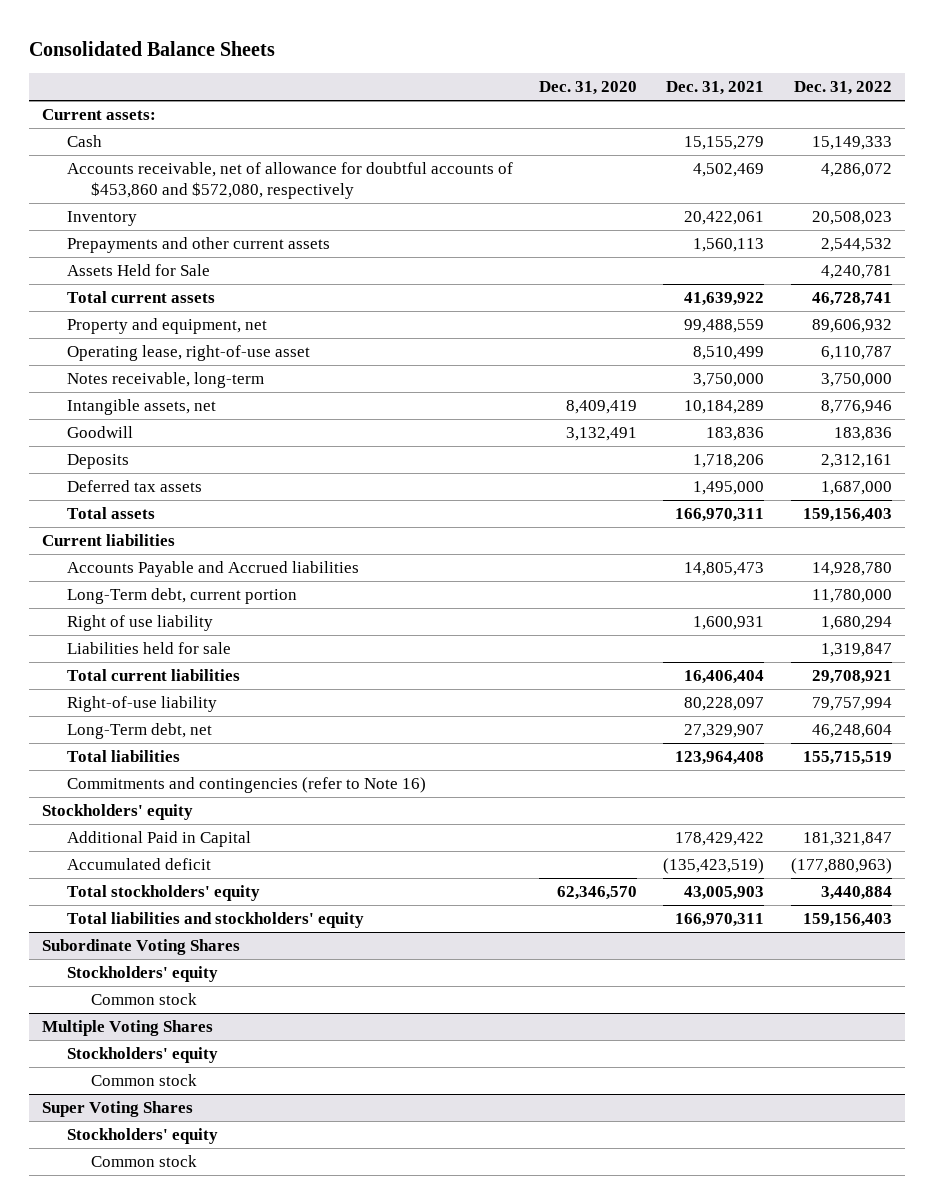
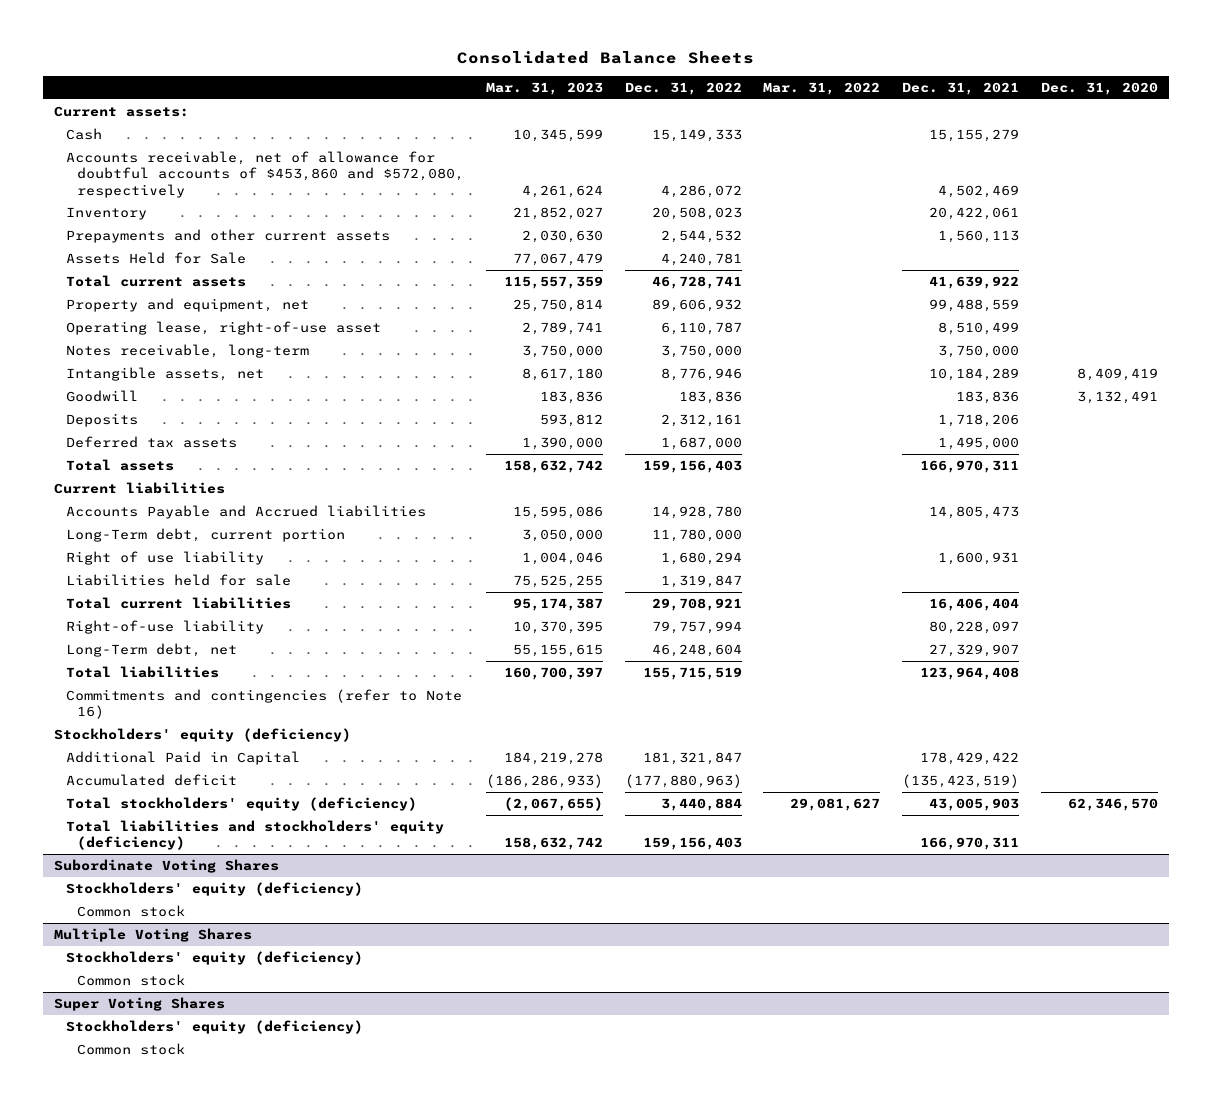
none -> [486,82,604,96] Mar. 31, 2023
none -> [763,82,881,96] Mar. 31, 2022
[42,804,194,821] Stockholders' equity -> [53,727,351,742] Stockholders' equity (deficiency)
[66,885,260,902] Total stockholders' equity -> [65,796,417,811] Total stockholders' equity (deficiency)
[66,912,364,929] Total liabilities and stockholders' equity -> [65,819,444,851] Total liabilities and stockholders' equity (deficiency)
[66,966,218,983] Stockholders' equity -> [65,881,363,896] Stockholders' equity (deficiency)
[66,1047,218,1064] Stockholders' equity -> [65,950,363,965] Stockholders' equity (deficiency)
[66,1128,218,1145] Stockholders' equity -> [65,1019,363,1034] Stockholders' equity (deficiency)

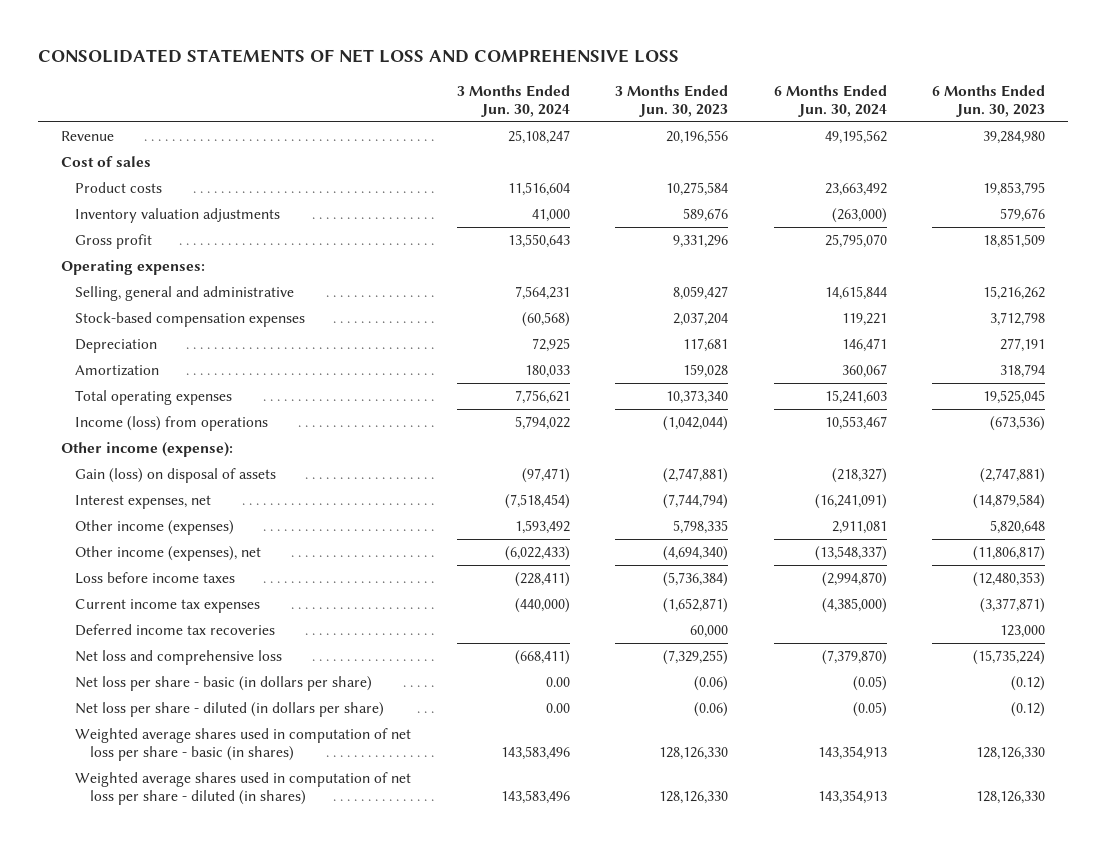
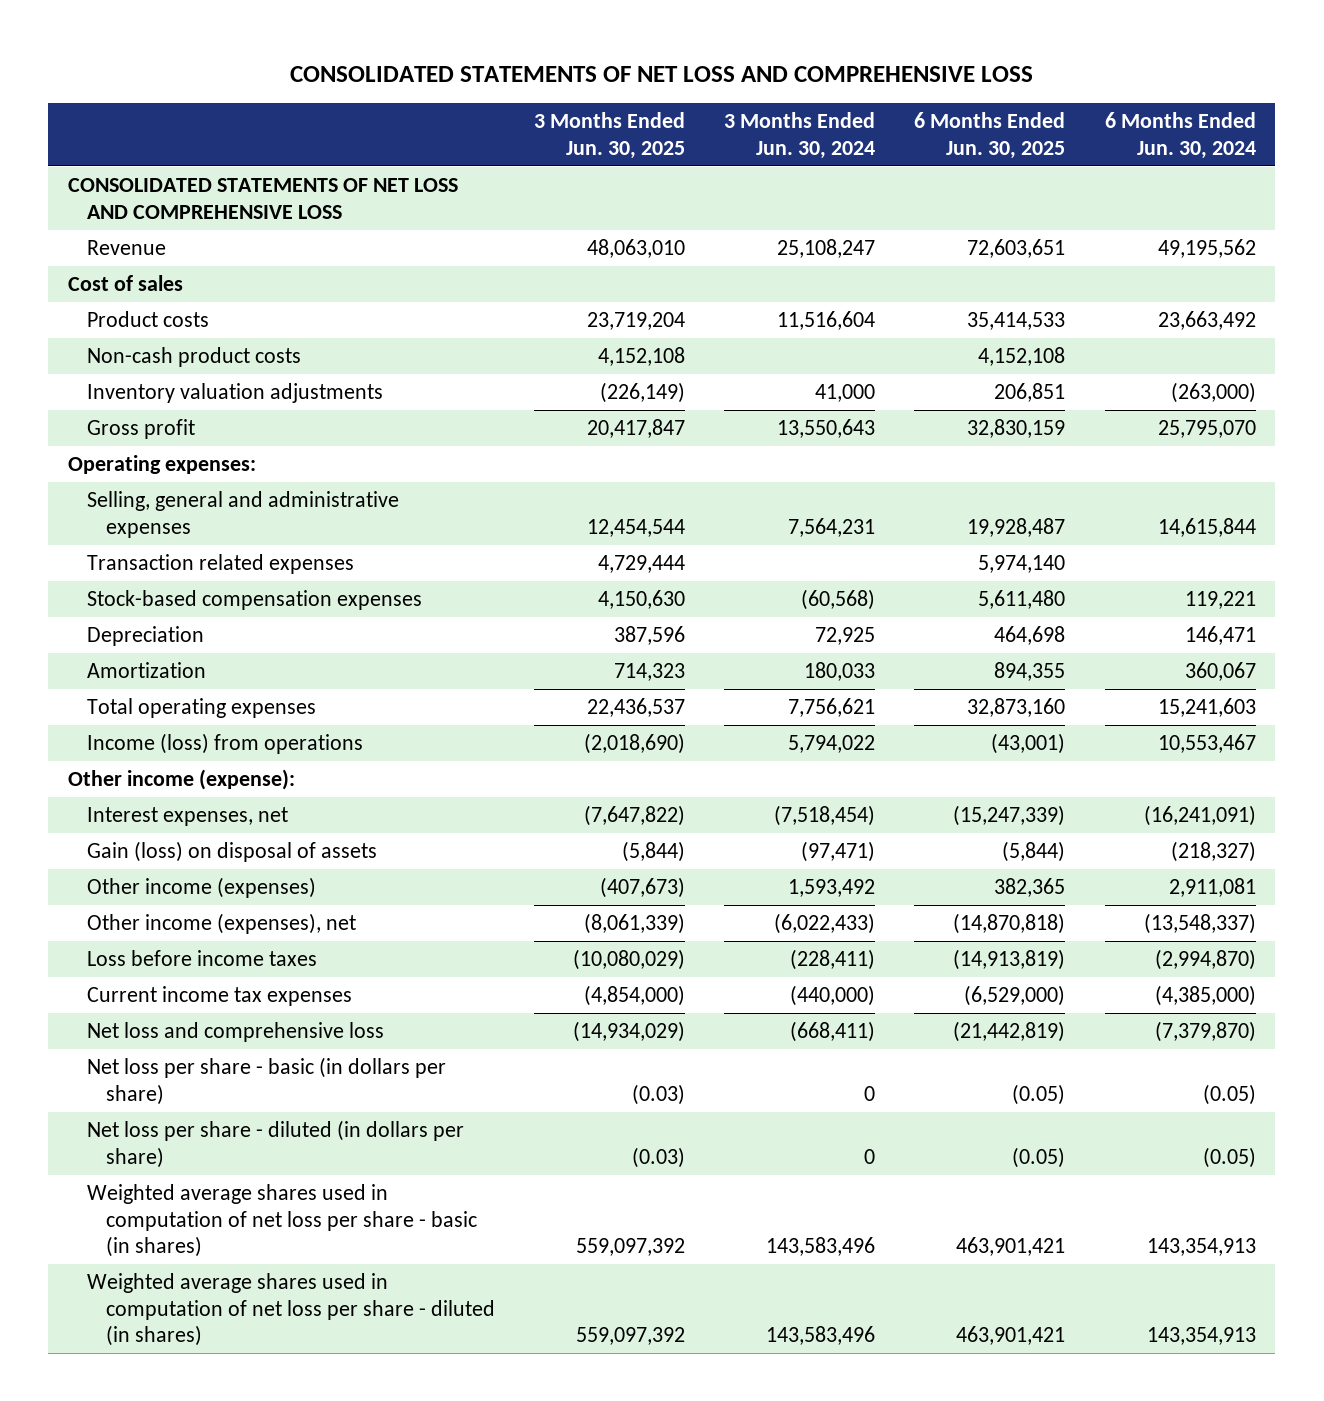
[615,84,729,117] 3 Months Ended Jun. 30, 2023 -> none
[932,84,1046,117] 6 Months Ended Jun. 30, 2023 -> none
none -> [534,112,686,159] 3 Months Ended Jun. 30, 2025
none -> [914,112,1066,159] 6 Months Ended Jun. 30, 2025
none -> [67,177,458,219] CONSOLIDATED STATEMENTS OF NET LOSS AND COMPREHENSIVE LOSS
none -> [87,346,302,367] Non-cash product costs
[75,286,295,302] Selling, general and administrative -> [87,490,400,538] Selling, general and administrative expenses
none -> [87,553,355,574] Transaction related expenses
[75,468,277,484] Gain (loss) on disposal of assets -> [87,840,378,862] Gain (loss) on disposal of assets
[75,624,276,637] Deferred income tax recoveries -> none
[545,677,570,688] 0.00 -> [864,1085,876,1101] 0
[545,703,570,714] 0.00 -> [864,1148,876,1164] 0

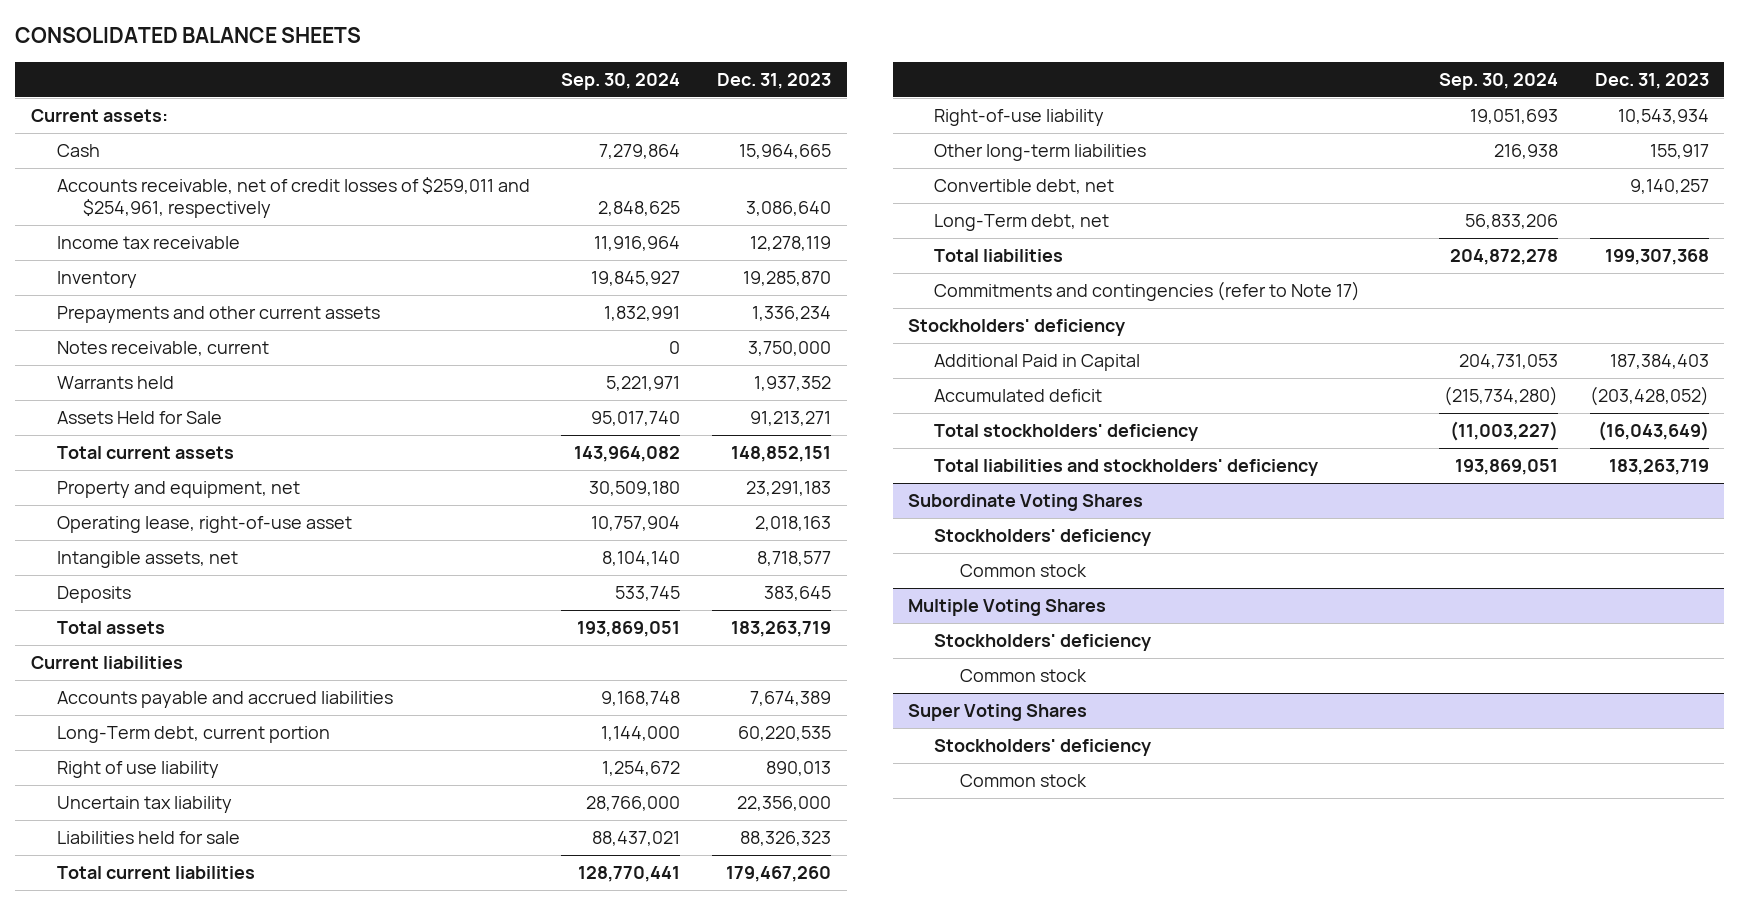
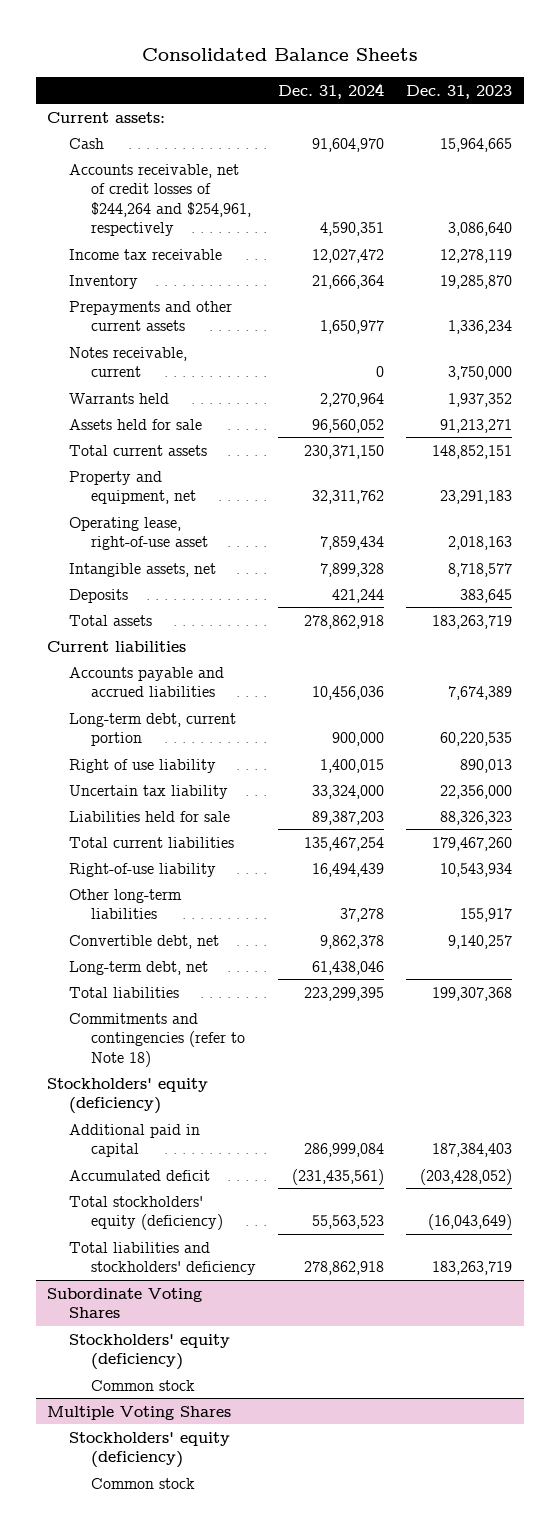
[15,27,362,44] CONSOLIDATED BALANCE SHEETS -> [141,47,418,61] Consolidated Balance Sheets
[561,72,681,90] Sep. 30, 2024 -> none
none -> [278,82,385,99] Dec. 31, 2024
[56,177,530,219] Accounts receivable, net of credit losses of $259,011 and $254,961, respectively -> [69,163,252,237] Accounts receivable, net of credit losses of $244,264 and $254,961, respectively
[56,411,222,425] Assets Held for Sale -> [69,418,203,430] Assets held for sale
[56,726,330,744] Long-Term debt, current portion -> [69,712,237,747] Long-term debt, current portion
[934,214,1110,232] Long-Term debt, net -> [69,960,209,975] Long-term debt, net
[934,281,1361,302] Commitments and contingencies (refer to Note 17) -> [69,1012,246,1067] Commitments and contingencies (refer to Note 18)
[908,319,1126,337] Stockholders' deficiency -> [47,1077,209,1115] Stockholders' equity (deficiency)
[934,354,1141,372] Additional Paid in Capital -> [69,1123,201,1158] Additional paid in capital
[934,424,1199,442] Total stockholders' deficiency -> [69,1195,224,1231] Total stockholders' equity (deficiency)
[934,529,1152,547] Stockholders' deficiency -> [69,1333,231,1371] Stockholders' equity (deficiency)
[960,669,1088,683] Common stock -> none
[908,704,1088,722] Super Voting Shares -> none
[934,739,1152,757] Stockholders' deficiency -> none
[934,634,1152,652] Stockholders' deficiency -> [69,1431,231,1469] Stockholders' equity (deficiency)

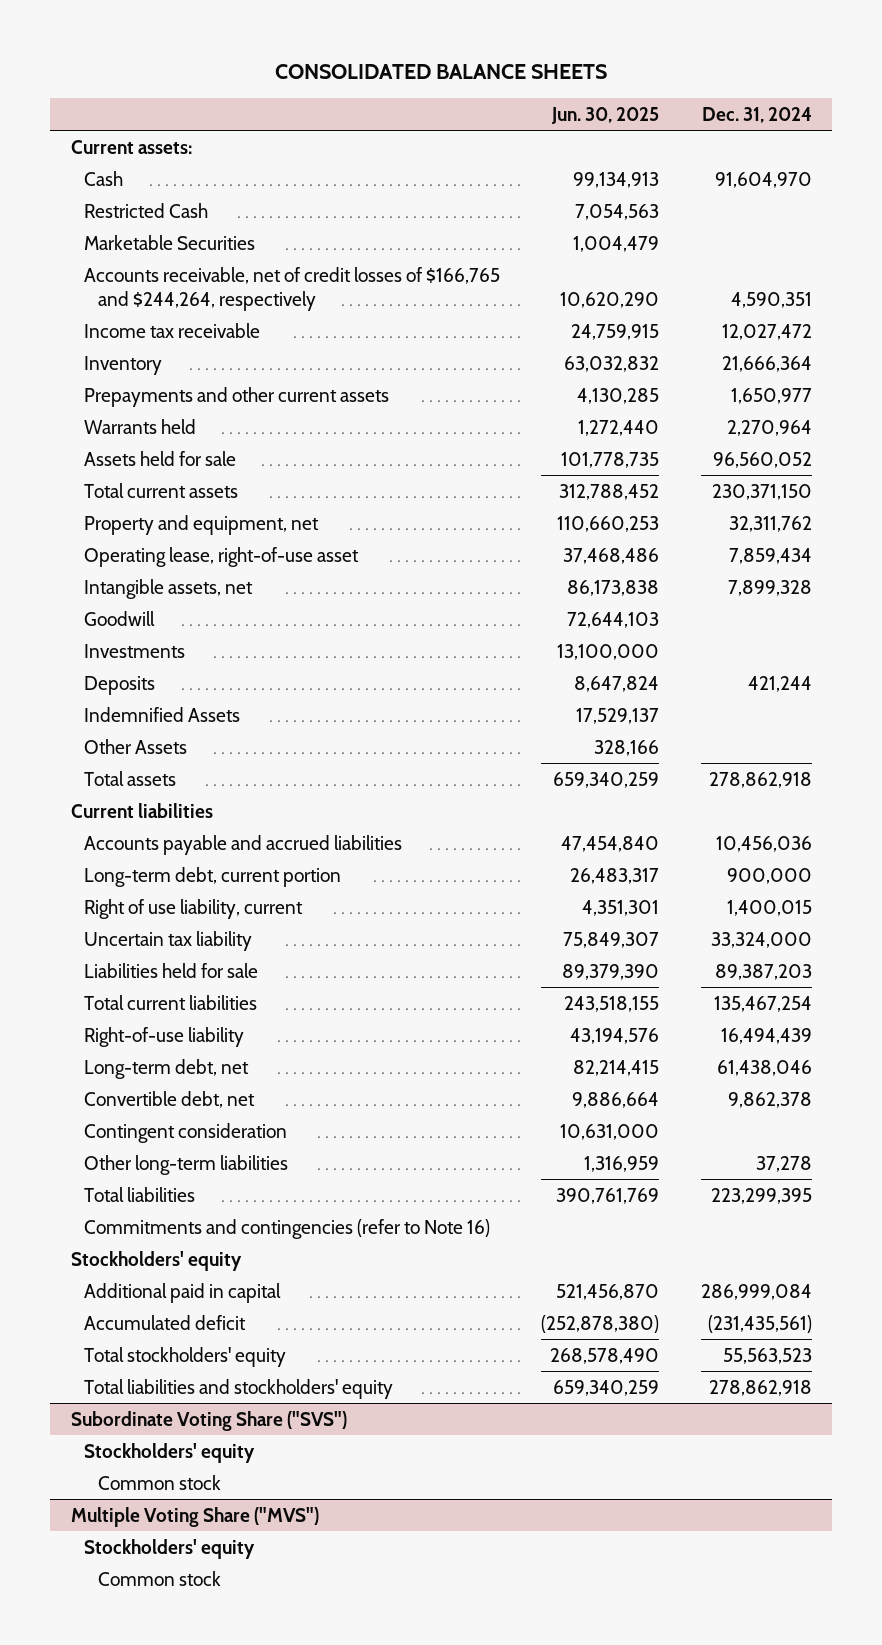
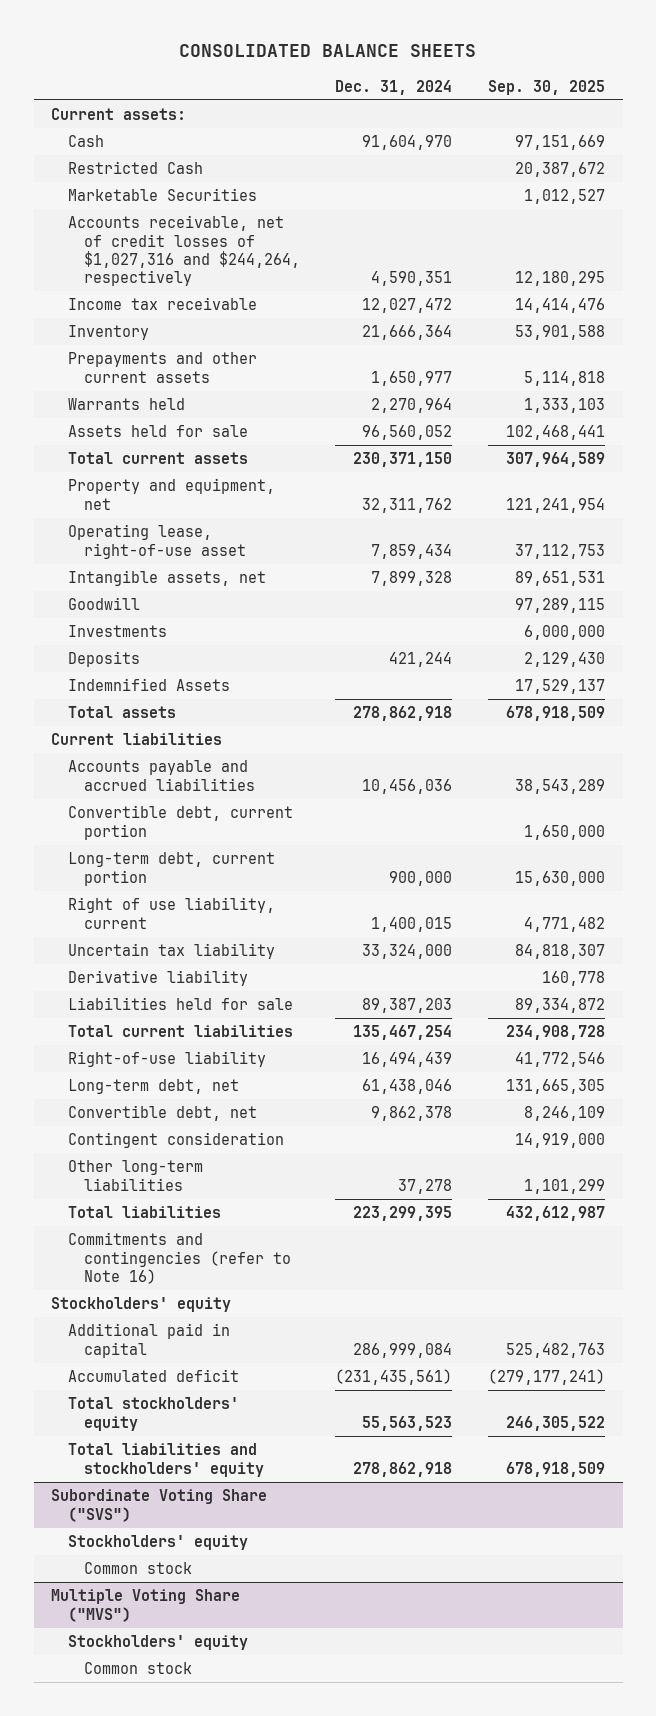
[551,106,660,124] Jun. 30, 2025 -> none
none -> [487,79,605,95] Sep. 30, 2025
[84,266,501,311] Accounts receivable, net of credit losses of $166,765 and $244,264, respectively -> [67,215,300,287] Accounts receivable, net of credit losses of $1,027,316 and $244,264, respectively
[84,738,188,754] Other Assets -> none
none -> [67,805,293,840] Convertible debt, current portion
none -> [67,970,248,987] Derivative liability

